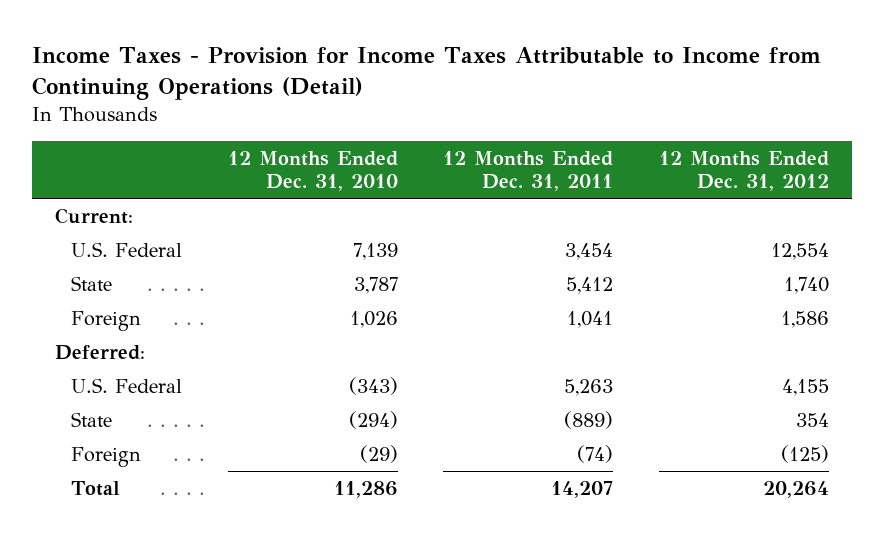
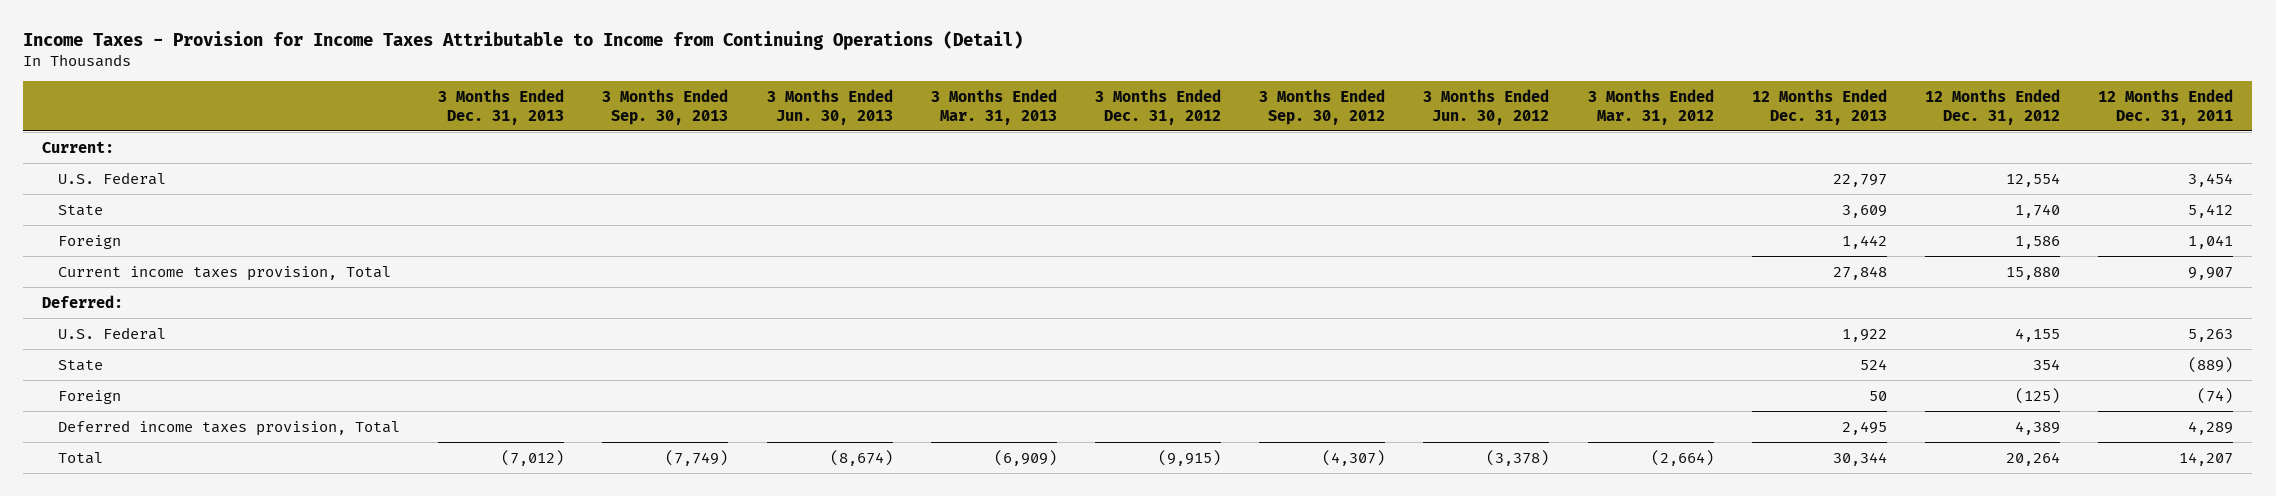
[227,150,398,192] 12 Months Ended Dec. 31, 2010 -> none
none -> [438,88,565,125] 3 Months Ended Dec. 31, 2013
none -> [602,88,729,125] 3 Months Ended Sep. 30, 2013
none -> [766,88,893,125] 3 Months Ended Jun. 30, 2013
none -> [930,88,1057,125] 3 Months Ended Mar. 31, 2013
none -> [1095,88,1222,125] 3 Months Ended Dec. 31, 2012
none -> [1259,88,1386,125] 3 Months Ended Sep. 30, 2012
none -> [1423,88,1550,125] 3 Months Ended Jun. 30, 2012
none -> [1587,88,1714,125] 3 Months Ended Mar. 31, 2012
none -> [1751,88,1887,125] 12 Months Ended Dec. 31, 2013
none -> [58,265,392,281] Current income taxes provision, Total
none -> [58,419,401,436] Deferred income taxes provision, Total

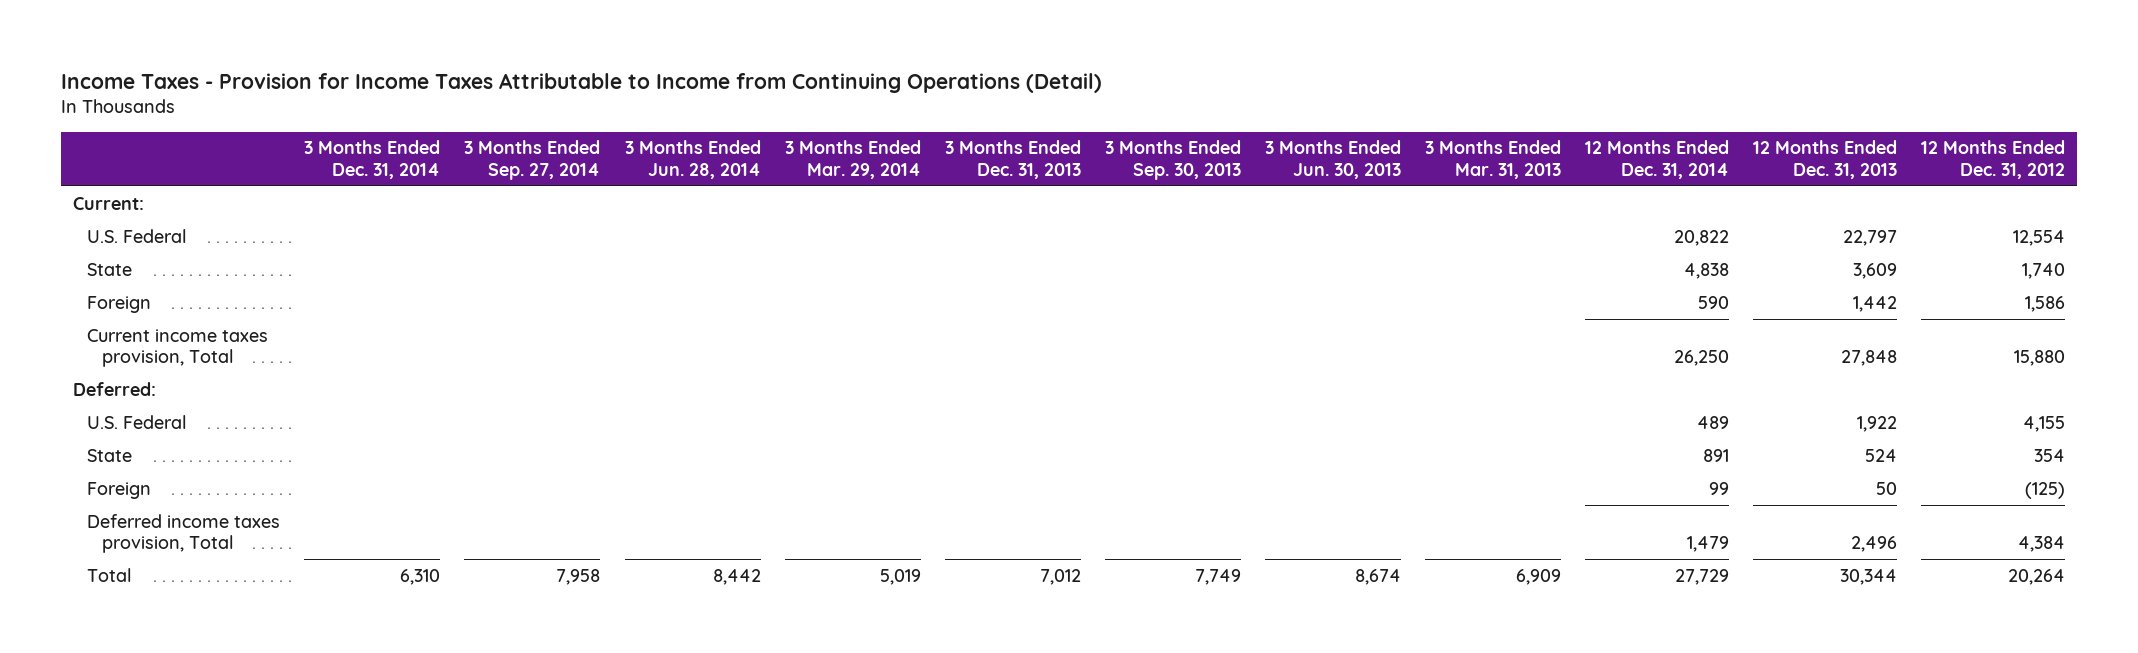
[1095,88,1222,125] 3 Months Ended Dec. 31, 2012 -> none
[1259,88,1386,125] 3 Months Ended Sep. 30, 2012 -> none
[1423,88,1550,125] 3 Months Ended Jun. 30, 2012 -> none
[1587,88,1714,125] 3 Months Ended Mar. 31, 2012 -> none
[2098,88,2234,125] 12 Months Ended Dec. 31, 2011 -> none
none -> [304,140,441,179] 3 Months Ended Dec. 31, 2014
none -> [464,140,601,180] 3 Months Ended Sep. 27, 2014
none -> [624,140,761,179] 3 Months Ended Jun. 28, 2014
none -> [784,140,921,179] 3 Months Ended Mar. 29, 2014
none -> [1584,140,1729,179] 12 Months Ended Dec. 31, 2014
[1841,420,1887,435] 2,495 -> [1850,536,1897,553] 2,496
[2015,420,2061,435] 4,389 -> [2017,536,2065,553] 4,384
[501,449,565,466] (7,012) -> [1039,568,1081,585] 7,012
[665,449,729,466] (7,749) -> [1194,568,1241,585] 7,749
[829,449,893,466] (8,674) -> [1354,568,1401,585] 8,674
[993,449,1057,466] (6,909) -> [1515,568,1561,585] 6,909

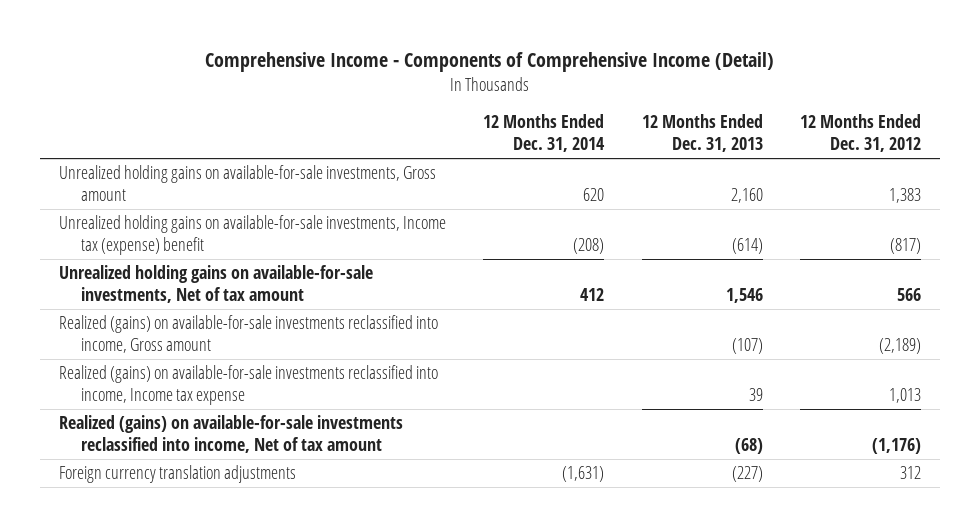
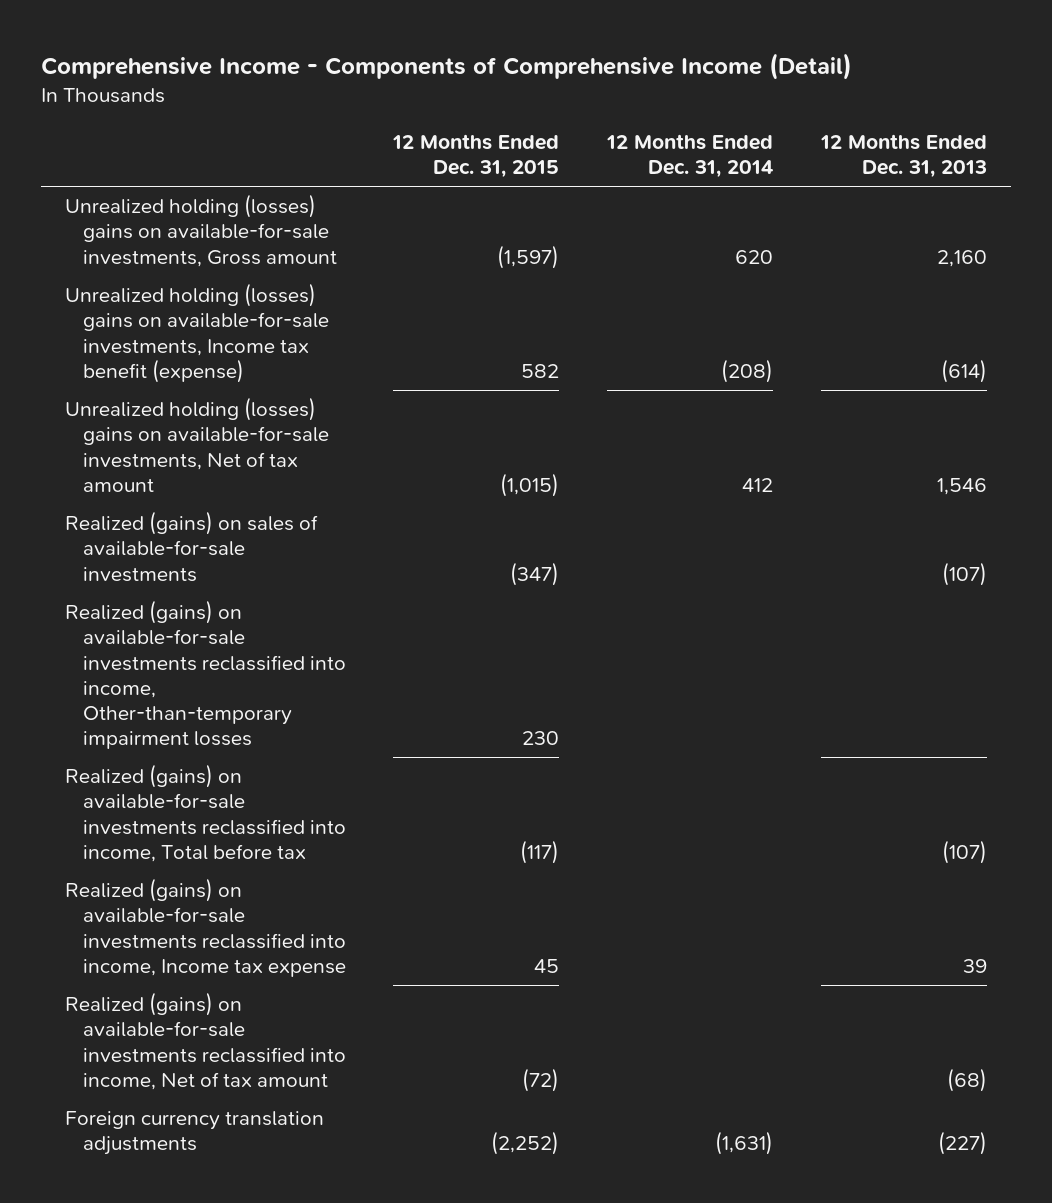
[799,114,921,153] 12 Months Ended Dec. 31, 2012 -> none
none -> [392,134,560,179] 12 Months Ended Dec. 31, 2015
[58,165,436,202] Unrealized holding gains on available-for-sale investments, Gross amount -> [65,194,337,267] Unrealized holding (losses) gains on available-for-sale investments, Gross amount
[58,215,446,256] Unrealized holding gains on available-for-sale investments, Income tax (expense) benefit -> [65,283,329,383] Unrealized holding (losses) gains on available-for-sale investments, Income tax benefit (expense)
[58,265,373,304] Unrealized holding gains on available-for-sale investments, Net of tax amount -> [65,397,329,492] Unrealized holding (losses) gains on available-for-sale investments, Net of tax amount
[58,315,438,354] Realized (gains) on available-for-sale investments reclassified into income, Gross amount -> [65,511,319,582] Realized (gains) on sales of available-for-sale investments
none -> [65,600,346,750] Realized (gains) on available-for-sale investments reclassified into income, Other-than-temporary impairment losses
none -> [65,764,346,862] Realized (gains) on available-for-sale investments reclassified into income, Total before tax

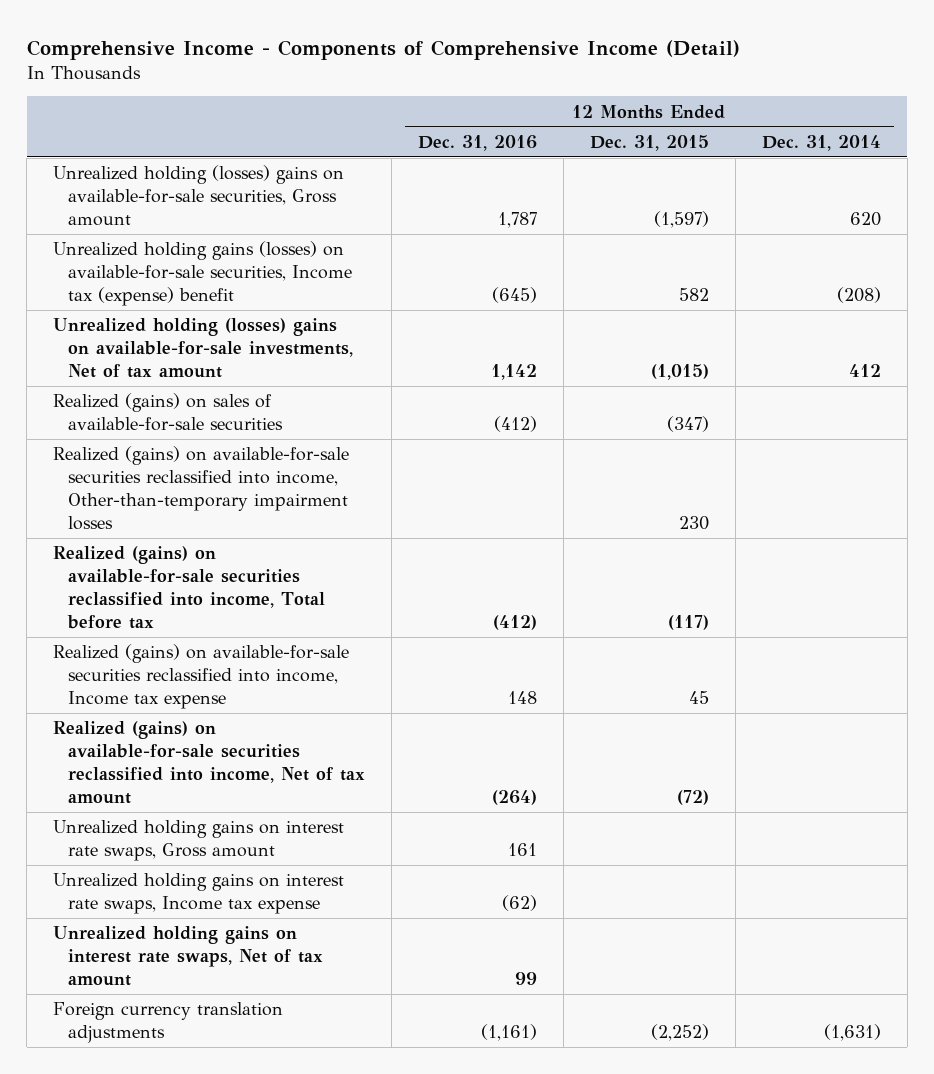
[820,134,988,179] 12 Months Ended Dec. 31, 2013 -> none
none -> [418,134,538,151] Dec. 31, 2016
[65,194,337,267] Unrealized holding (losses) gains on available-for-sale investments, Gross amount -> [53,165,345,227] Unrealized holding (losses) gains on available-for-sale securities, Gross amount
[65,283,329,383] Unrealized holding (losses) gains on available-for-sale investments, Income tax benefit (expense) -> [53,241,353,307] Unrealized holding gains (losses) on available-for-sale securities, Income tax (expense) benefit
[65,511,319,582] Realized (gains) on sales of available-for-sale investments -> [53,393,284,432] Realized (gains) on sales of available-for-sale securities
[65,600,346,750] Realized (gains) on available-for-sale investments reclassified into income, Other-than-temporary impairment losses -> [53,446,350,530] Realized (gains) on available-for-sale securities reclassified into income, Other-than-temporary impairment losses
[65,764,346,862] Realized (gains) on available-for-sale investments reclassified into income, Total before tax -> [53,546,326,629] Realized (gains) on available-for-sale securities reclassified into income, Total before tax
[65,878,346,977] Realized (gains) on available-for-sale investments reclassified into income, Income tax expense -> [53,644,350,710] Realized (gains) on available-for-sale securities reclassified into income, Income tax expense
[65,992,346,1090] Realized (gains) on available-for-sale investments reclassified into income, Net of tax amount -> [53,721,366,804] Realized (gains) on available-for-sale securities reclassified into income, Net of tax amount
none -> [53,820,345,862] Unrealized holding gains on interest rate swaps, Gross amount
none -> [53,873,345,915] Unrealized holding gains on interest rate swaps, Income tax expense
none -> [53,926,324,987] Unrealized holding gains on interest rate swaps, Net of tax amount

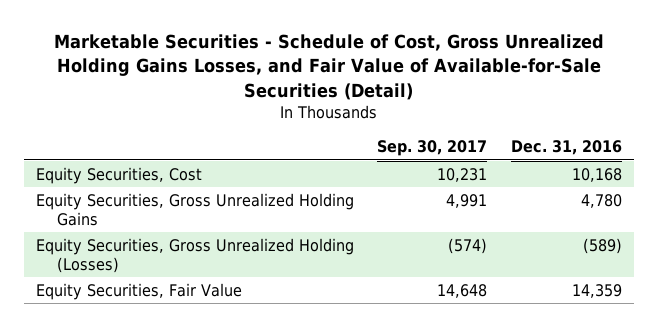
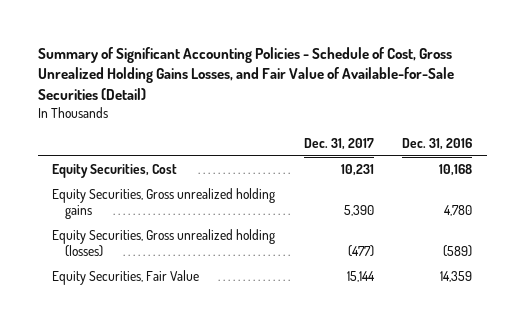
[53,33,604,100] Marketable Securities - Schedule of Cost, Gross Unrealized Holding Gains Losses, and Fair Value of Available-for-Sale Securities (Detail) -> [38,46,455,100] Summary of Significant Accounting Policies - Schedule of Cost, Gross Unrealized Holding Gains Losses, and Fair Value of Available-for-Sale Securities (Detail)
[377,140,488,157] Sep. 30, 2017 -> none
none -> [303,138,374,151] Dec. 31, 2017
[35,192,354,226] Equity Securities, Gross Unrealized Holding Gains -> [52,188,276,220] Equity Securities, Gross unrealized holding gains
[35,237,354,273] Equity Securities, Gross Unrealized Holding (Losses) -> [52,229,276,258] Equity Securities, Gross unrealized holding (losses)

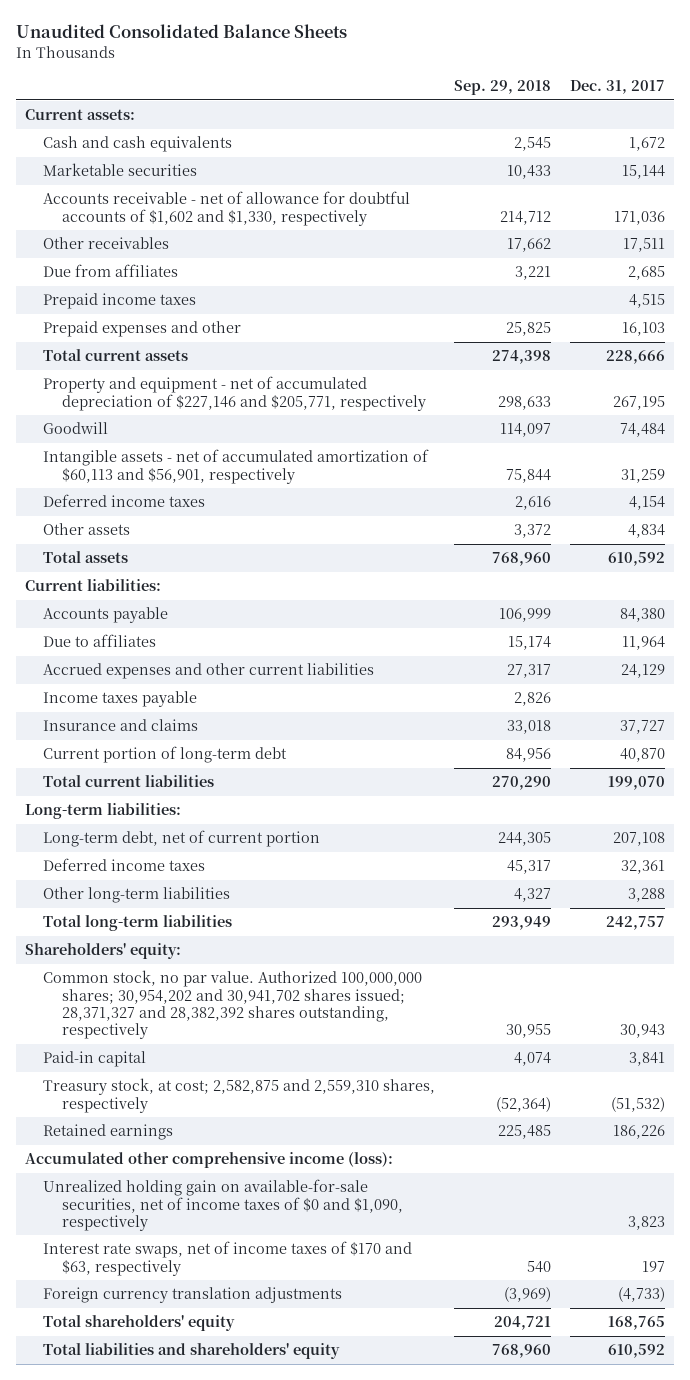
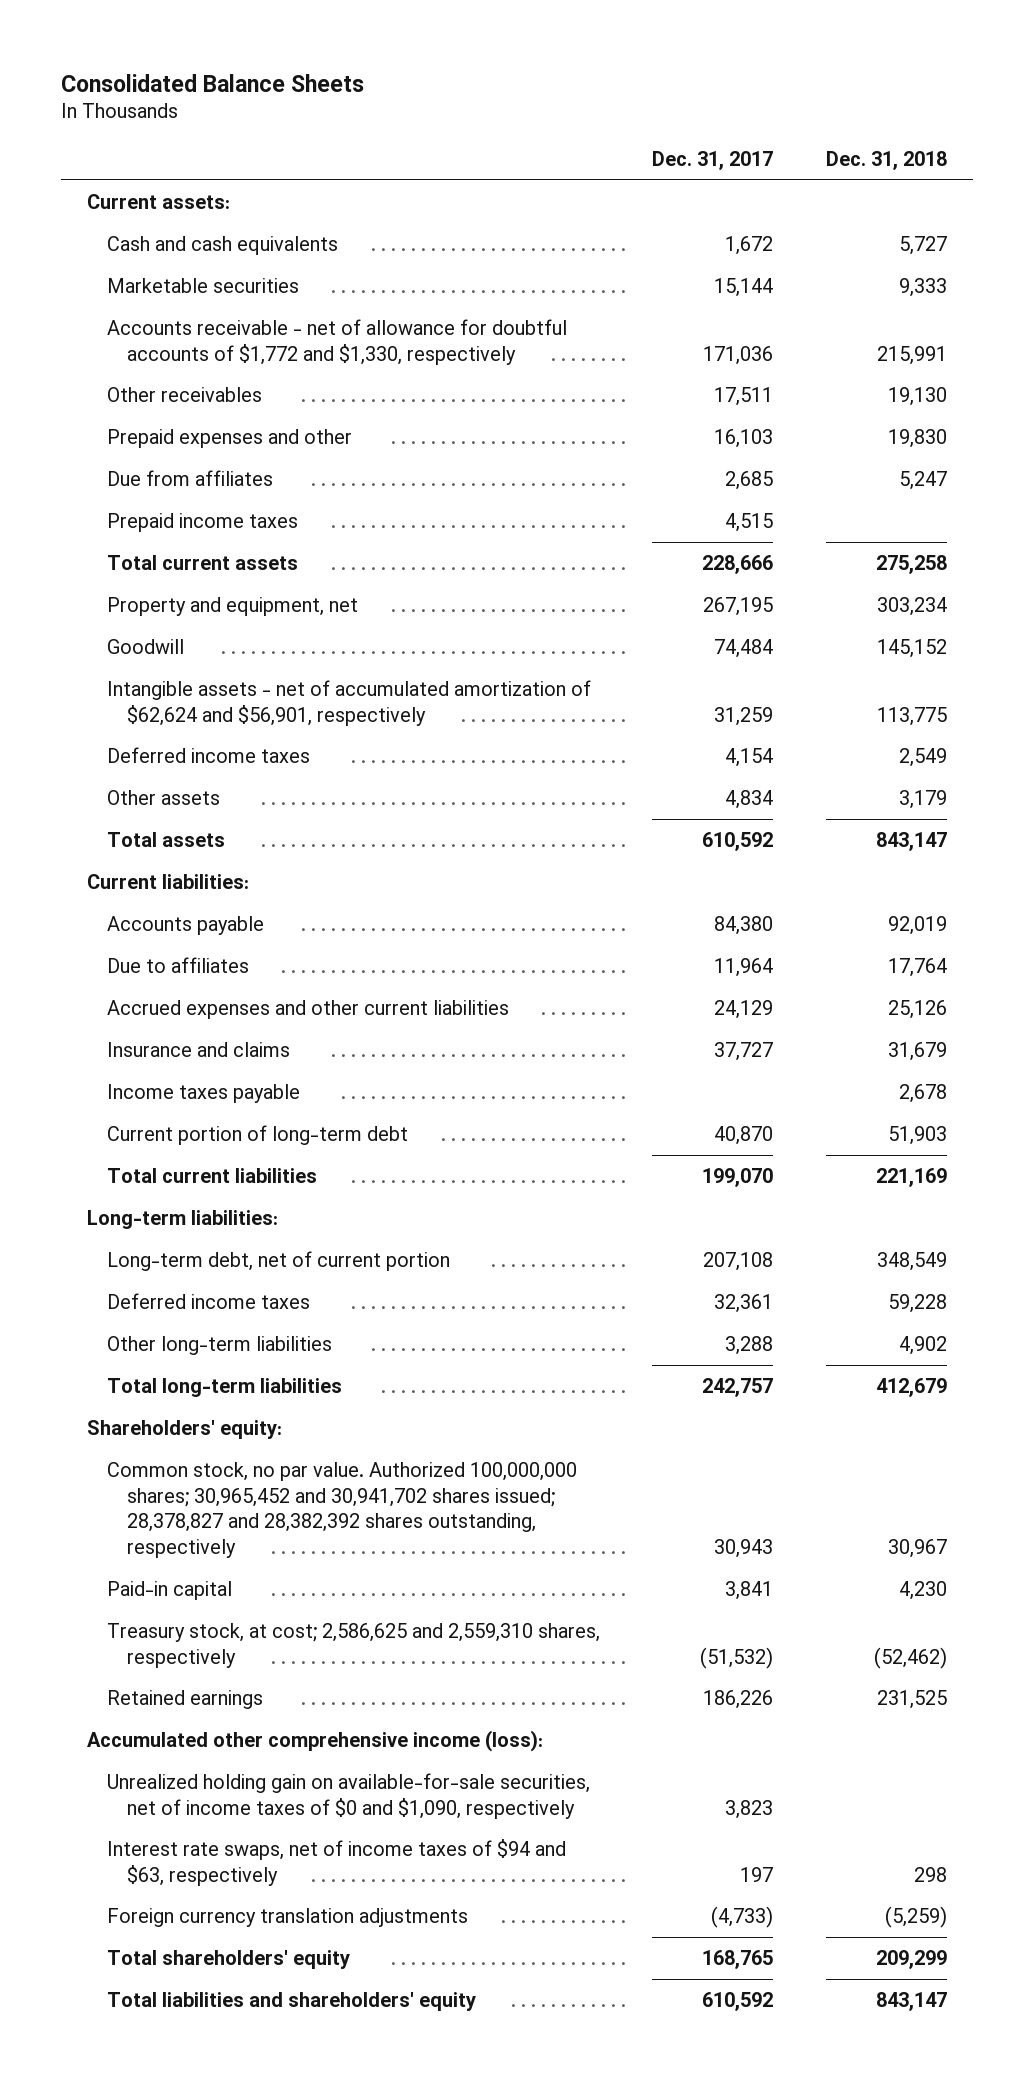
[15,24,347,39] Unaudited Consolidated Balance Sheets -> [60,73,364,92] Consolidated Balance Sheets
[454,80,552,96] Sep. 29, 2018 -> none
none -> [825,151,947,171] Dec. 31, 2018
[43,191,411,226] Accounts receivable - net of allowance for doubtful accounts of $1,602 and $1,330, respectively -> [106,318,567,365] Accounts receivable - net of allowance for doubtful accounts of $1,772 and $1,330, respectively
[43,321,242,338] Prepaid expenses and other -> [106,428,352,448] Prepaid expenses and other
[43,376,426,411] Property and equipment - net of accumulated depreciation of $227,146 and $205,771, respectively -> [106,596,358,616] Property and equipment, net
[43,449,430,484] Intangible assets - net of accumulated amortization of $60,113 and $56,901, respectively -> [106,679,591,726] Intangible assets - net of accumulated amortization of $62,624 and $56,901, respectively
[43,691,198,708] Income taxes payable -> [106,1083,300,1103] Income taxes payable
[43,970,423,1040] Common stock, no par value. Authorized 100,000,000 shares; 30,954,202 and 30,941,702 shares issued; 28,371,327 and 28,382,392 shares outstanding, respectively -> [106,1461,577,1559] Common stock, no par value. Authorized 100,000,000 shares; 30,965,452 and 30,941,702 shares issued; 28,378,827 and 28,382,392 shares outstanding, respectively
[43,1078,436,1113] Treasury stock, at cost; 2,582,875 and 2,559,310 shares, respectively -> [106,1622,600,1668] Treasury stock, at cost; 2,586,625 and 2,559,310 shares, respectively
[43,1241,413,1276] Interest rate swaps, net of income taxes of $170 and $63, respectively -> [106,1838,566,1886] Interest rate swaps, net of income taxes of $94 and $63, respectively

